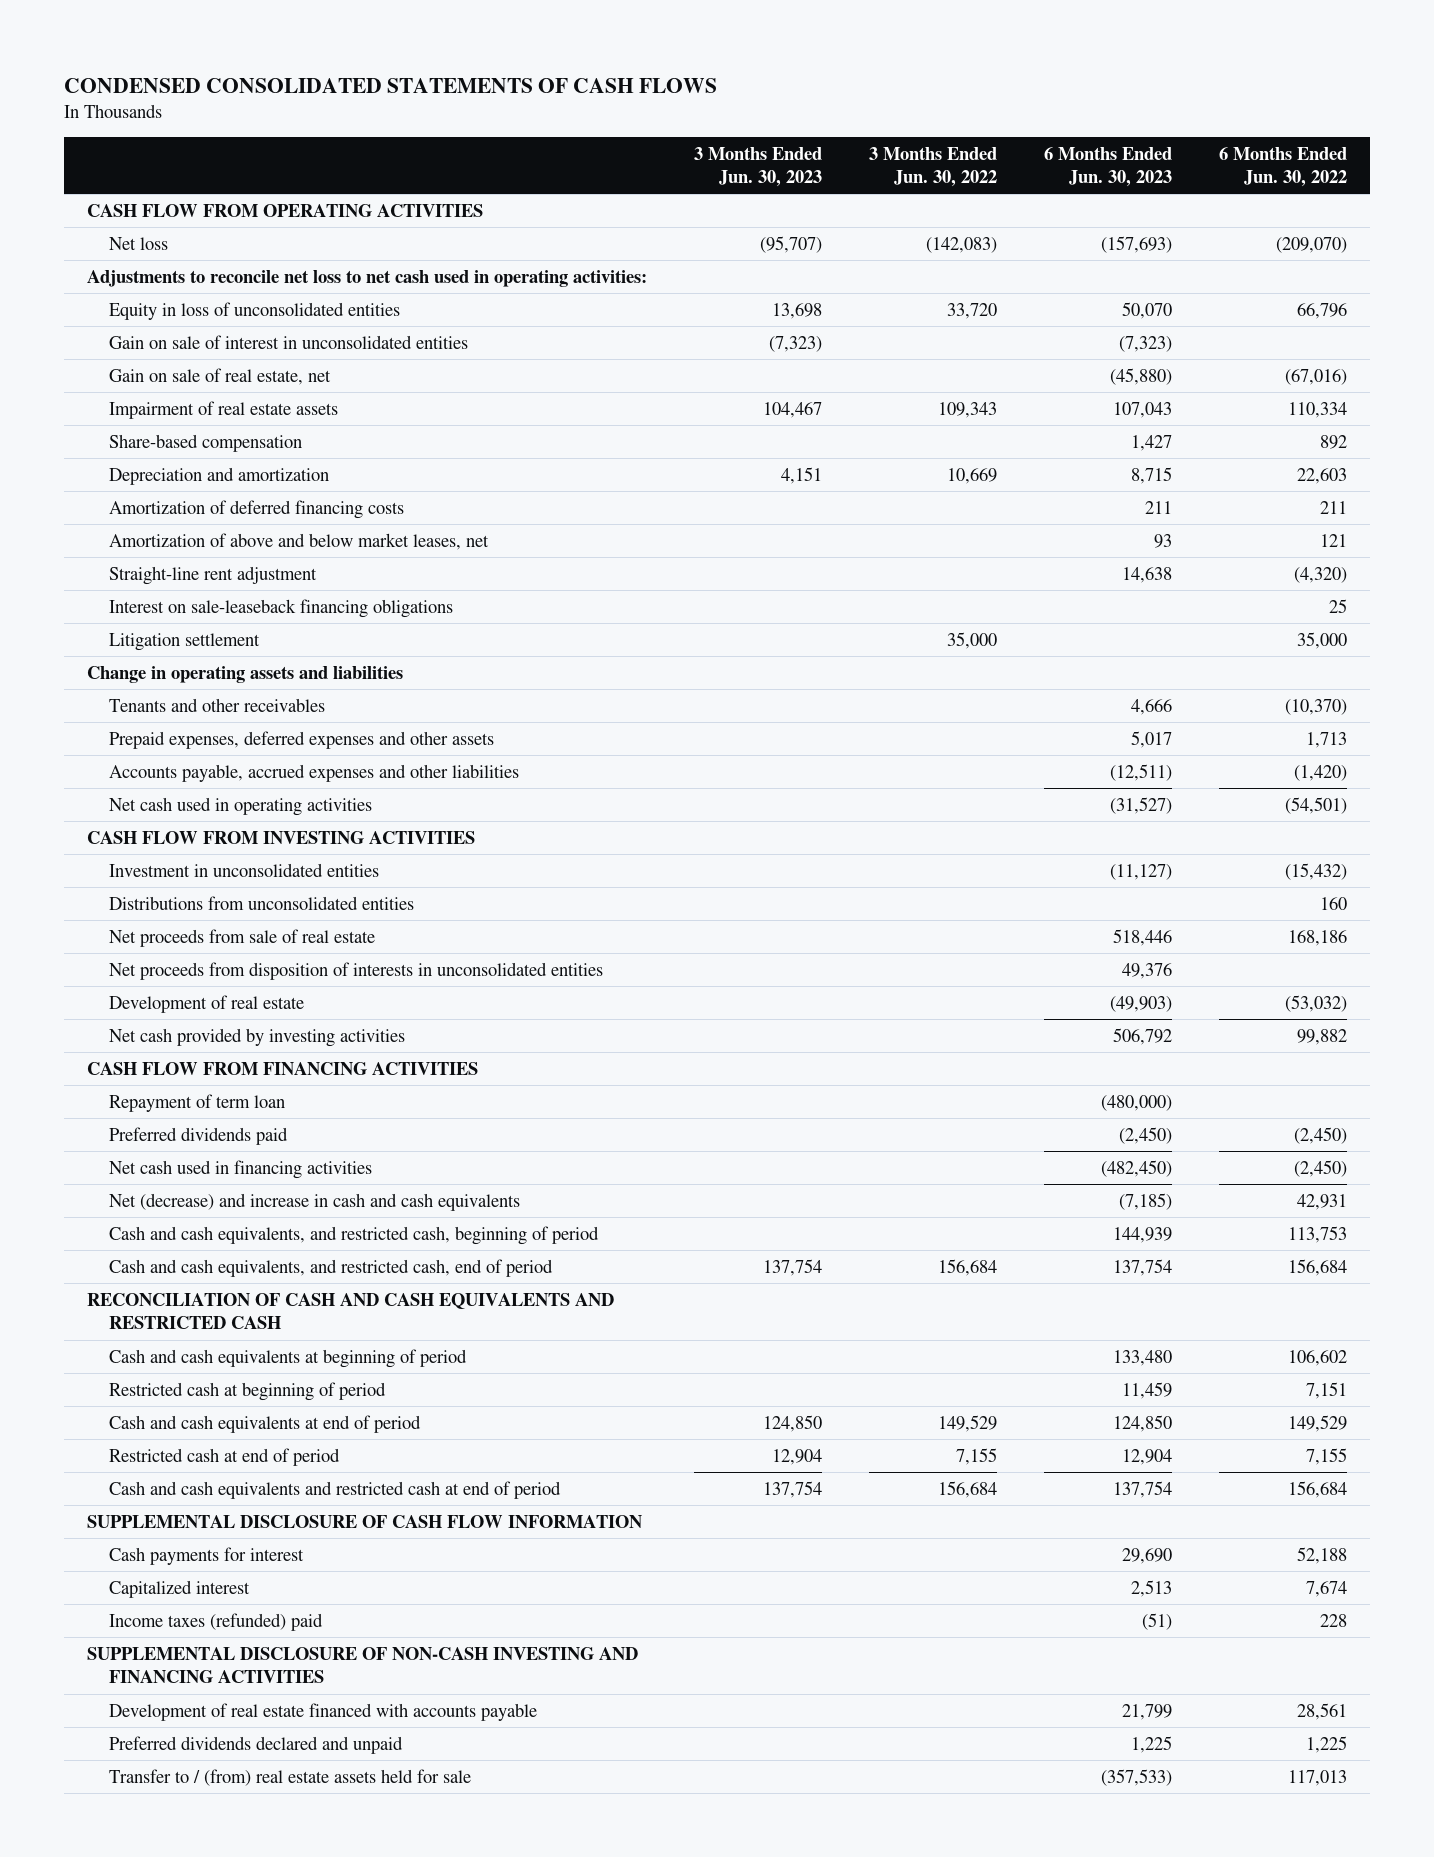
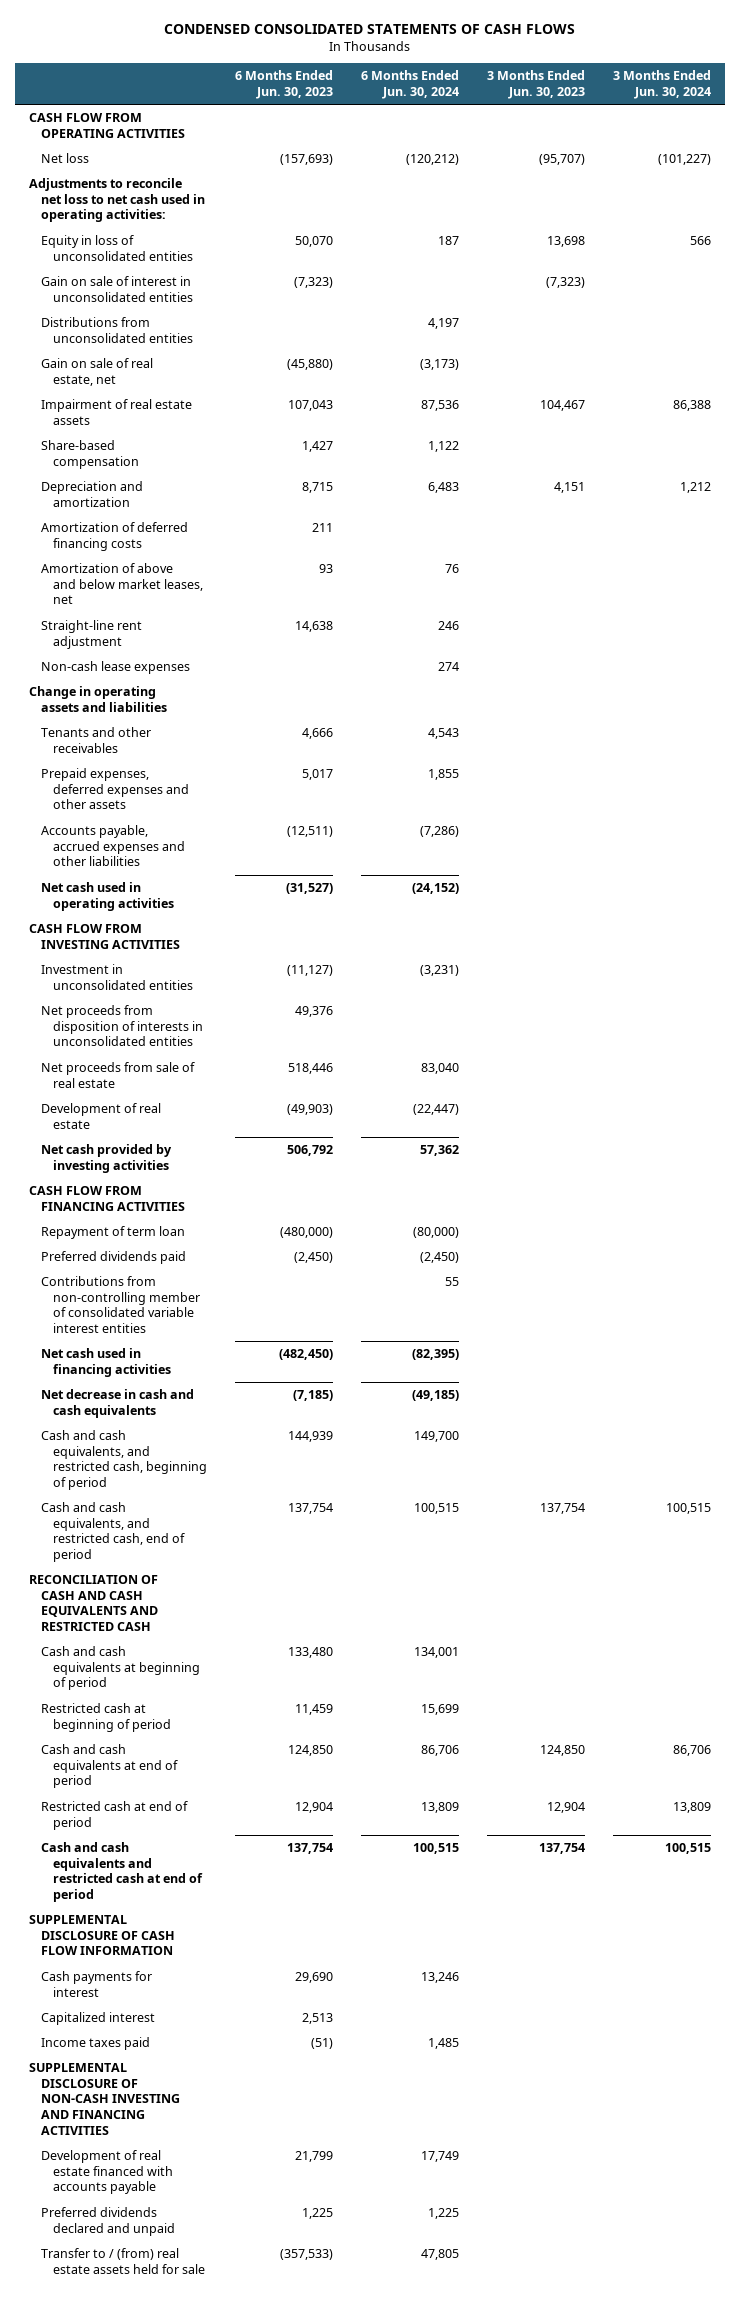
[868,146,997,188] 3 Months Ended Jun. 30, 2022 -> none
[1218,146,1347,188] 6 Months Ended Jun. 30, 2022 -> none
none -> [361,70,460,99] 6 Months Ended Jun. 30, 2024
none -> [613,70,712,99] 3 Months Ended Jun. 30, 2024
[109,895,415,910] Distributions from unconsolidated entities -> [41,317,194,343] Distributions from unconsolidated entities
[109,598,454,618] Interest on sale-leaseback financing obligations -> none
[109,632,261,651] Litigation settlement -> none
none -> [41,661,191,675] Non-cash lease expenses
[109,928,376,947] Net proceeds from sale of real estate -> [41,1062,196,1088] Net proceeds from sale of real estate
none -> [41,1276,201,1333] Contributions from non-controlling member of consolidated variable interest entities
[109,1192,521,1211] Net (decrease) and increase in cash and cash equivalents -> [41,1389,195,1418] Net decrease in cash and cash equivalents
[109,1612,324,1631] Income taxes (refunded) paid -> [41,2037,151,2051] Income taxes paid

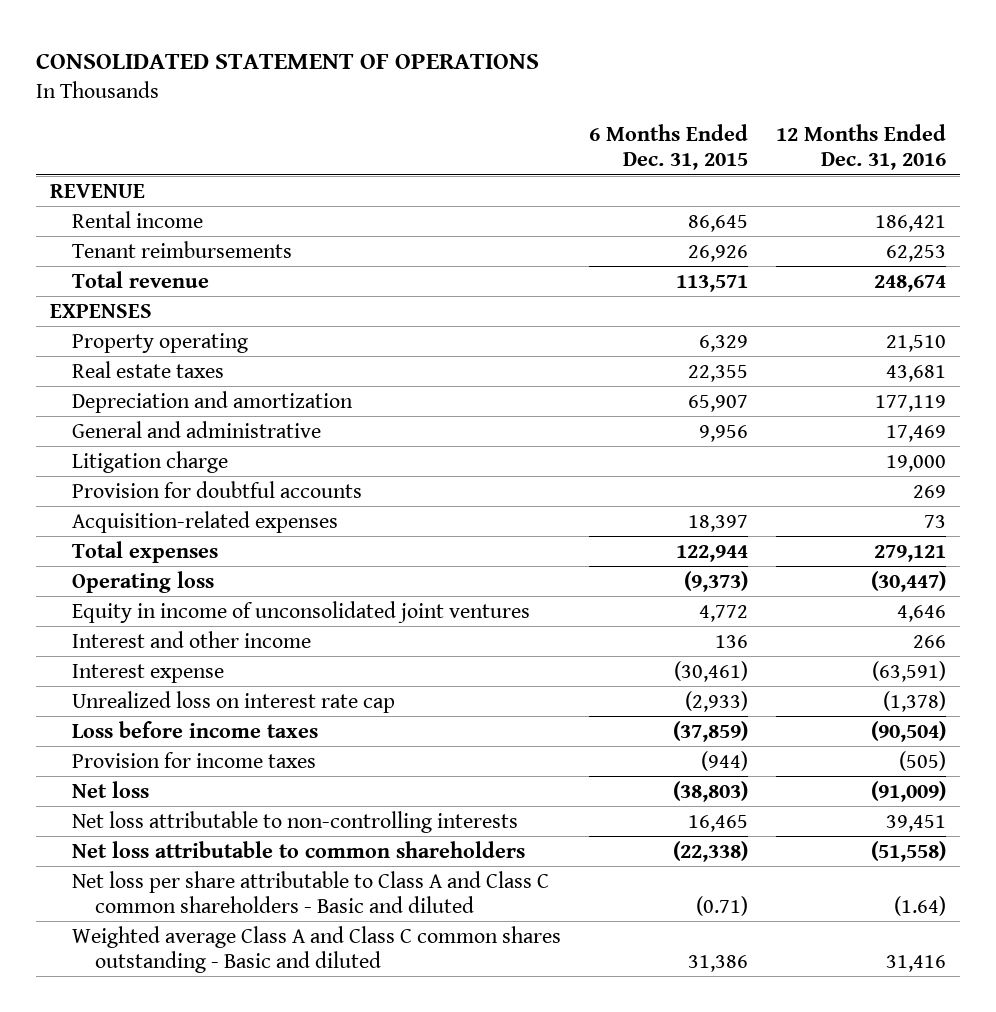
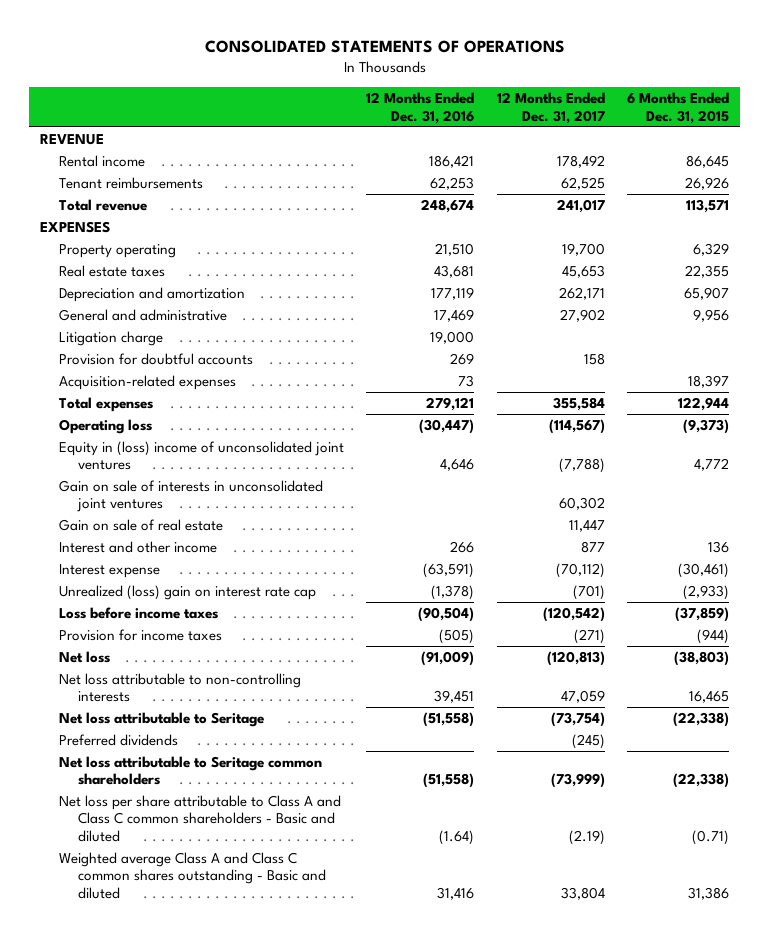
[35,53,539,70] CONSOLIDATED STATEMENT OF OPERATIONS -> [204,40,565,54] CONSOLIDATED STATEMENTS OF OPERATIONS
none -> [496,92,605,124] 12 Months Ended Dec. 31, 2017
[72,600,531,623] Equity in income of unconsolidated joint ventures -> [58,441,344,471] Equity in (loss) income of unconsolidated joint ventures
none -> [58,480,323,513] Gain on sale of interests in unconsolidated joint ventures
none -> [58,519,223,532] Gain on sale of real estate
[72,690,396,713] Unrealized loss on interest rate cap -> [58,585,316,601] Unrealized (loss) gain on interest rate cap
none -> [58,712,264,728] Net loss attributable to Seritage
none -> [58,734,178,747] Preferred dividends
[72,840,526,858] Net loss attributable to common shareholders -> [58,756,322,786] Net loss attributable to Seritage common shareholders

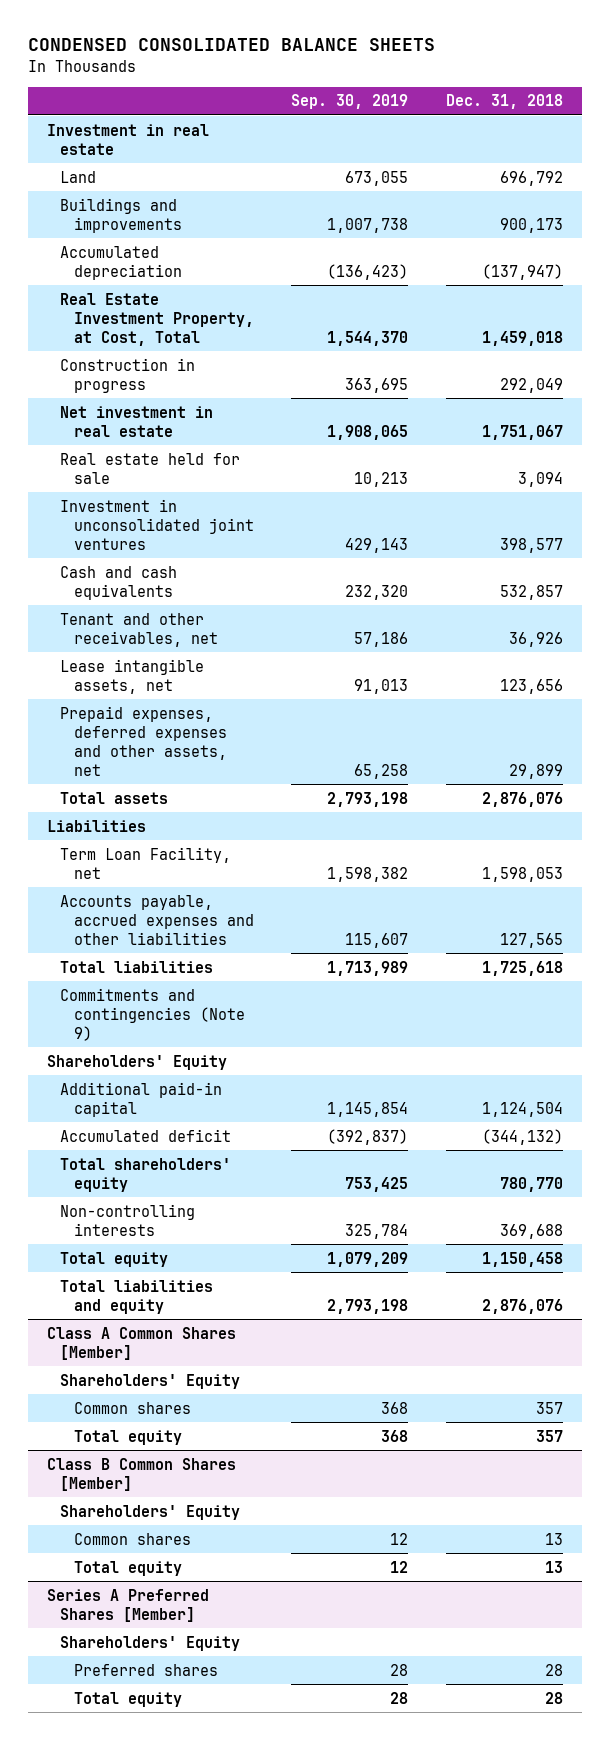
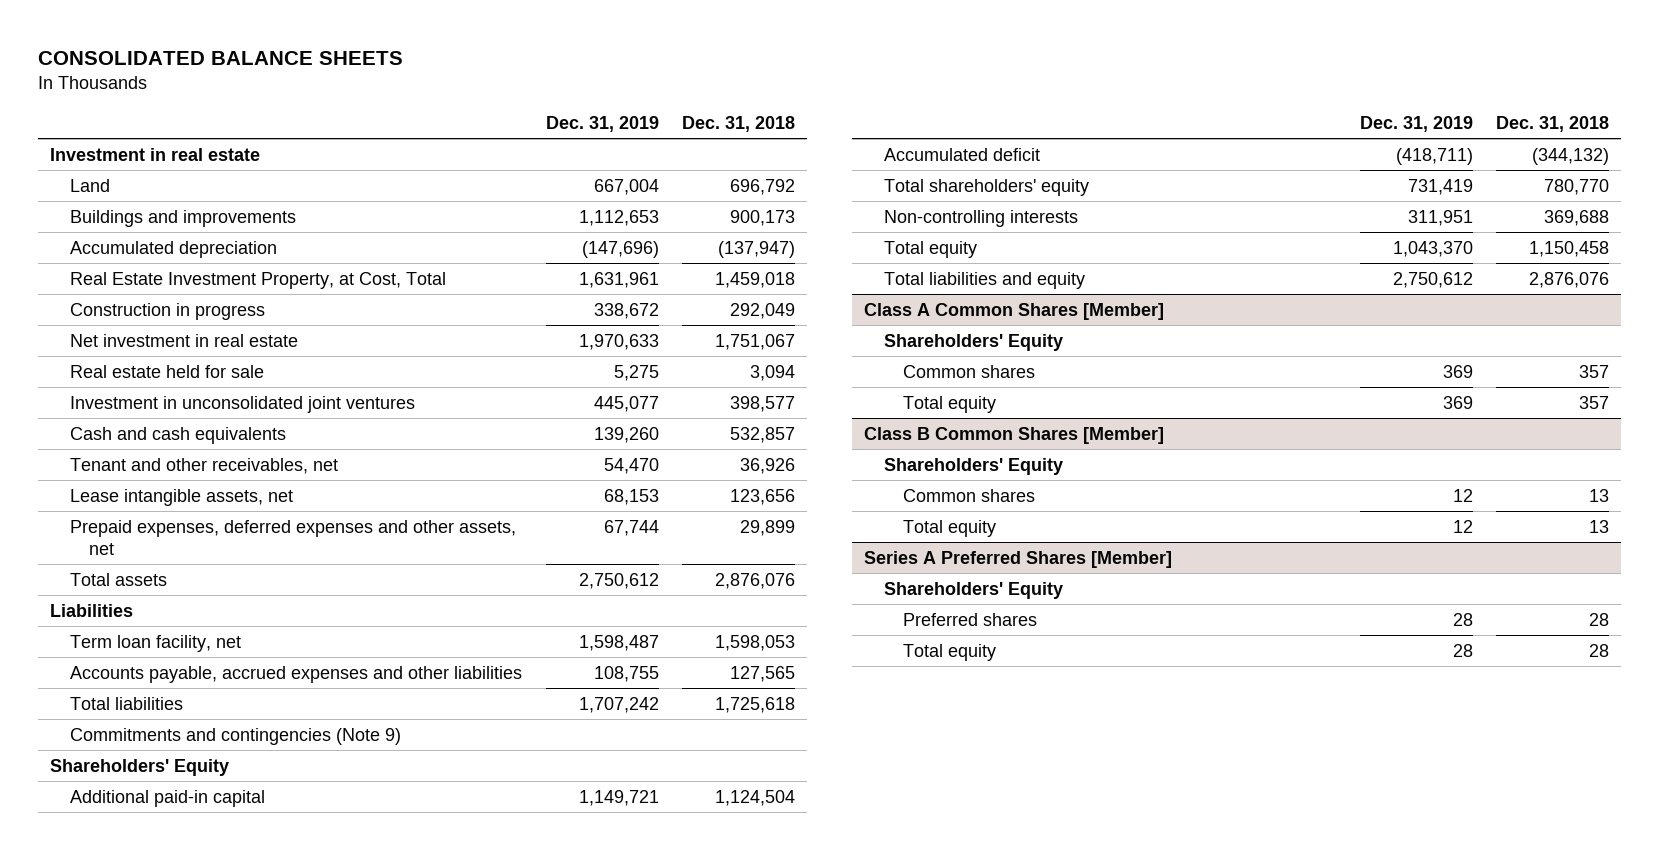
[27,38,435,52] CONDENSED CONSOLIDATED BALANCE SHEETS -> [37,51,403,66] CONSOLIDATED BALANCE SHEETS
[291,94,409,110] Sep. 30, 2019 -> none
none -> [545,115,659,132] Dec. 31, 2019
[60,846,232,879] Term Loan Facility, net -> [69,634,241,652] Term loan facility, net

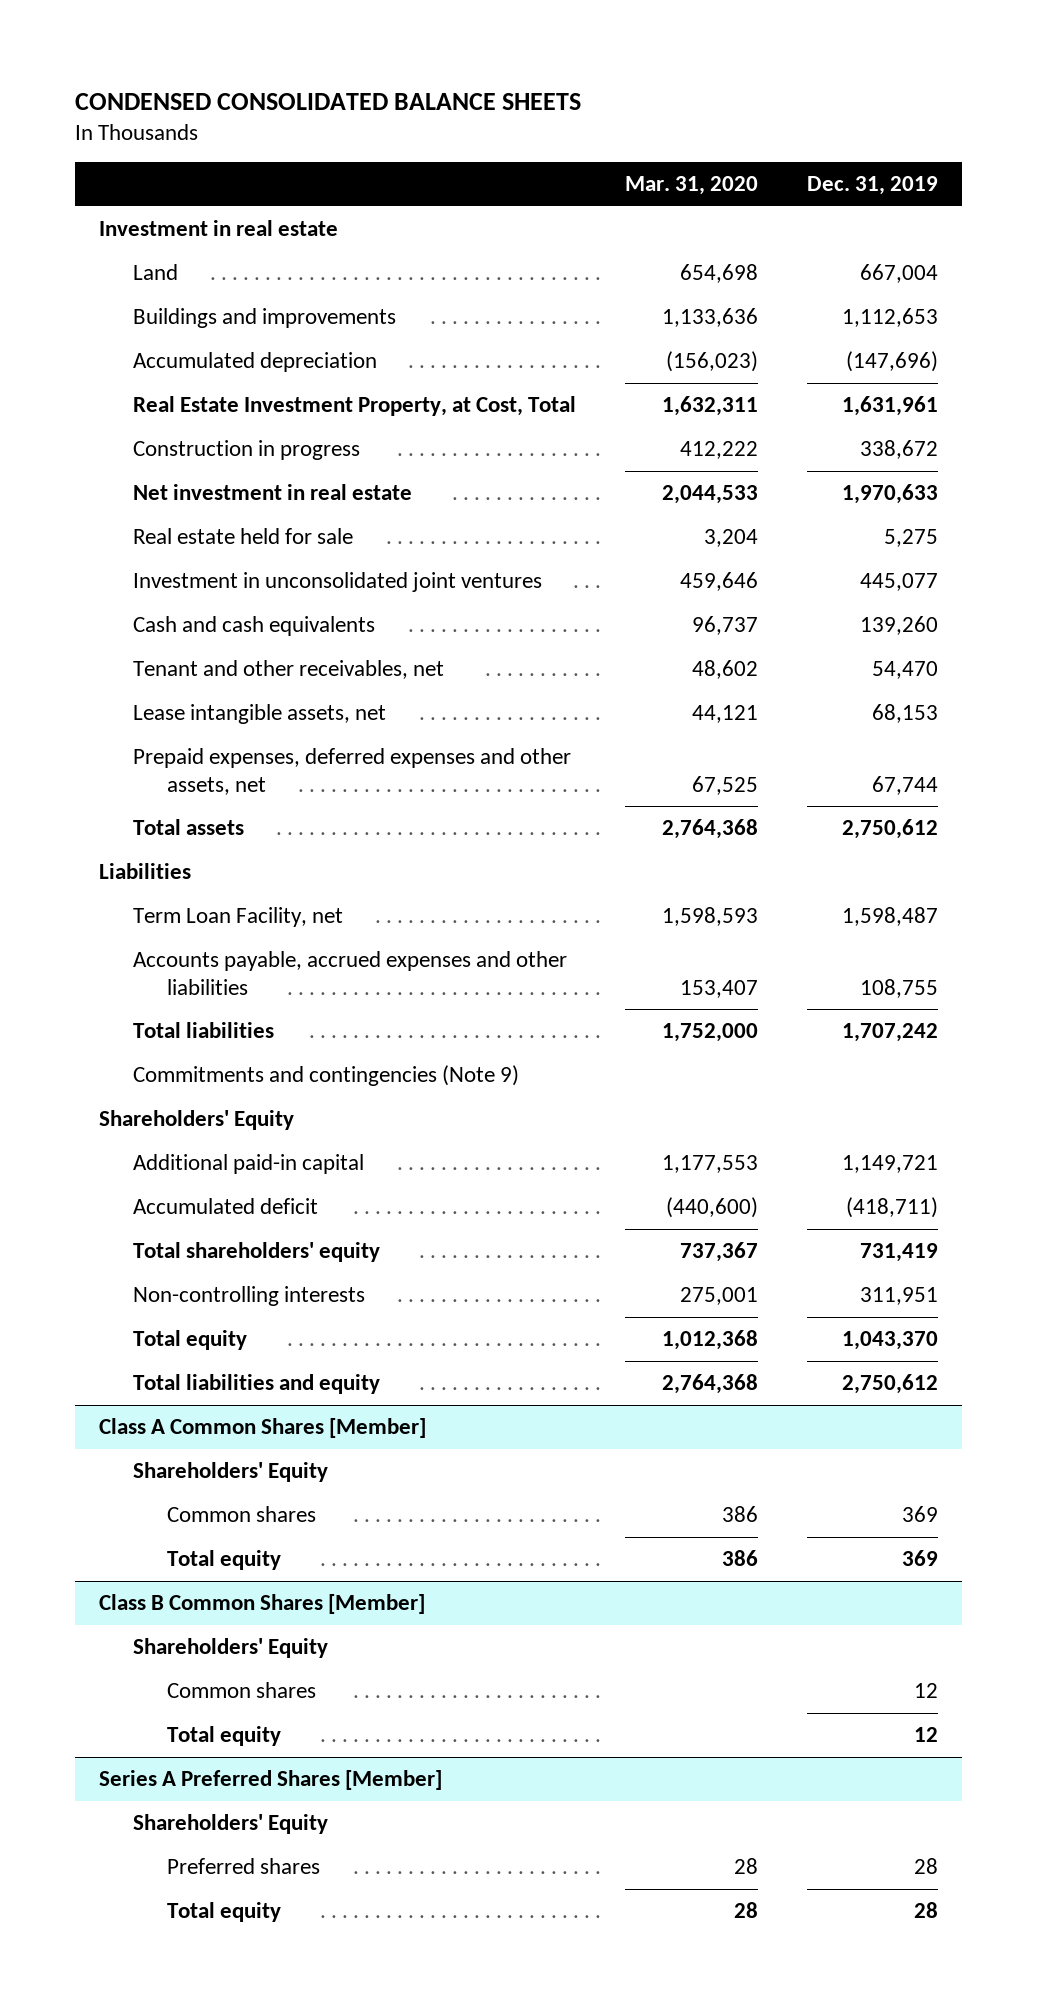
[37,51,403,66] CONSOLIDATED BALANCE SHEETS -> [74,92,581,110] CONDENSED CONSOLIDATED BALANCE SHEETS
[682,115,796,132] Dec. 31, 2018 -> none
none -> [624,176,758,196] Mar. 31, 2020
[69,634,241,652] Term loan facility, net -> [133,907,344,928] Term Loan Facility, net

